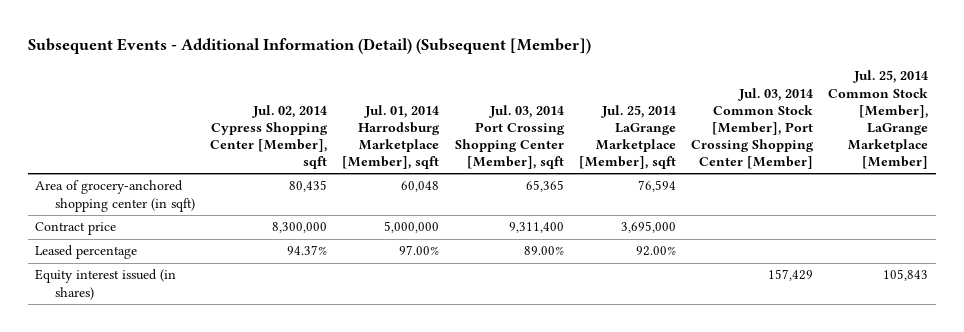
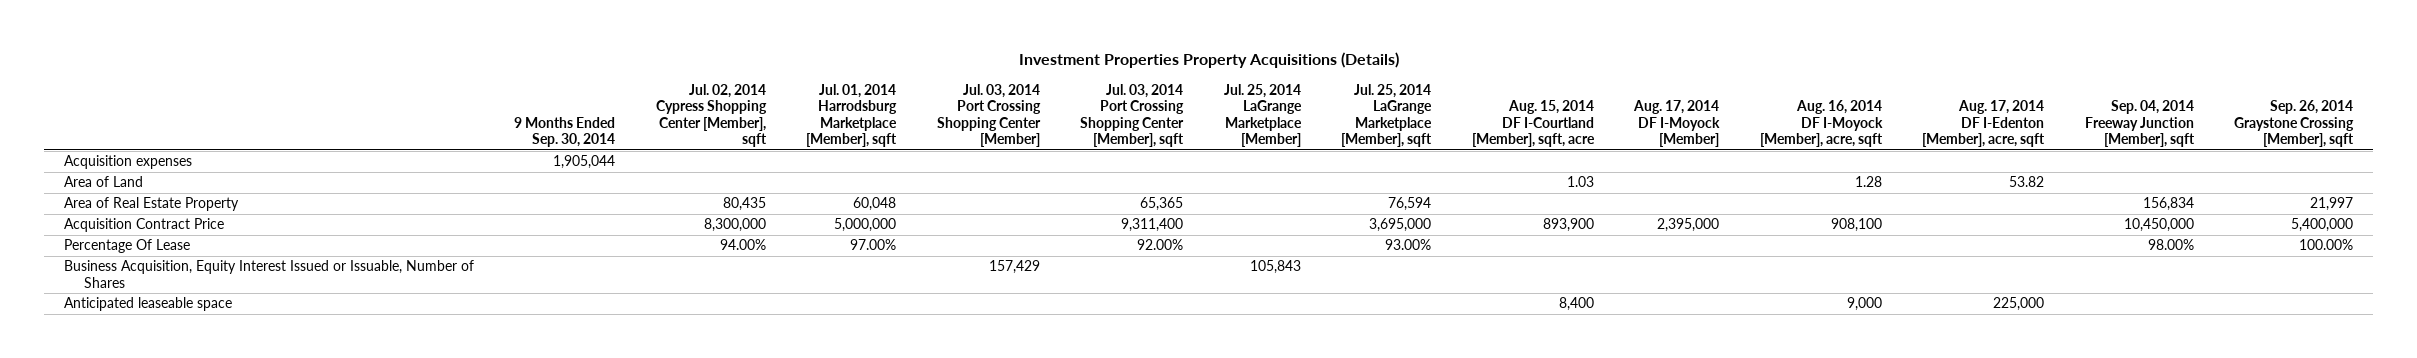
[27,37,591,54] Subsequent Events - Additional Information (Detail) (Subsequent [Member]) -> [1018,52,1399,69] Investment Properties Property Acquisitions (Details)
[691,87,815,169] Jul. 03, 2014 Common Stock [Member], Port Crossing Shopping Center [Member] -> none
[828,70,929,169] Jul. 25, 2014 Common Stock [Member], LaGrange Marketplace [Member] -> none
none -> [514,116,616,148] 9 Months Ended Sep. 30, 2014
none -> [936,83,1041,148] Jul. 03, 2014 Port Crossing Shopping Center [Member]
none -> [1223,83,1302,148] Jul. 25, 2014 LaGrange Marketplace [Member]
none -> [1471,100,1595,148] Aug. 15, 2014 DF I-Courtland [Member], sqft, acre
none -> [1633,100,1721,148] Aug. 17, 2014 DF I-Moyock [Member]
none -> [1759,100,1883,148] Aug. 16, 2014 DF I-Moyock [Member], acre, sqft
none -> [1922,100,2046,148] Aug. 17, 2014 DF I-Edenton [Member], acre, sqft
none -> [2084,100,2195,148] Sep. 04, 2014 Freeway Junction [Member], sqft
none -> [2234,100,2355,148] Sep. 26, 2014 Graystone Crossing [Member], sqft
none -> [63,155,192,170] Acquisition expenses
none -> [63,176,143,188] Area of Land
[35,180,195,212] Area of grocery-anchored shopping center (in sqft) -> [63,197,239,212] Area of Real Estate Property
[35,222,117,236] Contract price -> [63,218,224,233] Acquisition Contract Price
[35,245,138,260] Leased percentage -> [63,239,190,254] Percentage Of Lease
[287,245,328,256] 94.37% -> [719,239,766,251] 94.00%
[523,246,564,256] 89.00% -> [1137,239,1184,251] 92.00%
[635,246,676,257] 92.00% -> [1385,239,1432,251] 93.00%
[35,269,177,300] Equity interest issued (in shares) -> [63,260,474,288] Business Acquisition, Equity Interest Issued or Issuable, Number of Shares
none -> [63,297,232,312] Anticipated leaseable space

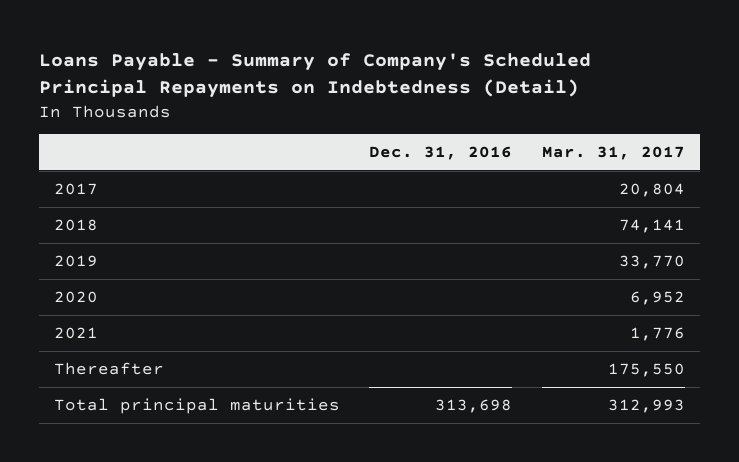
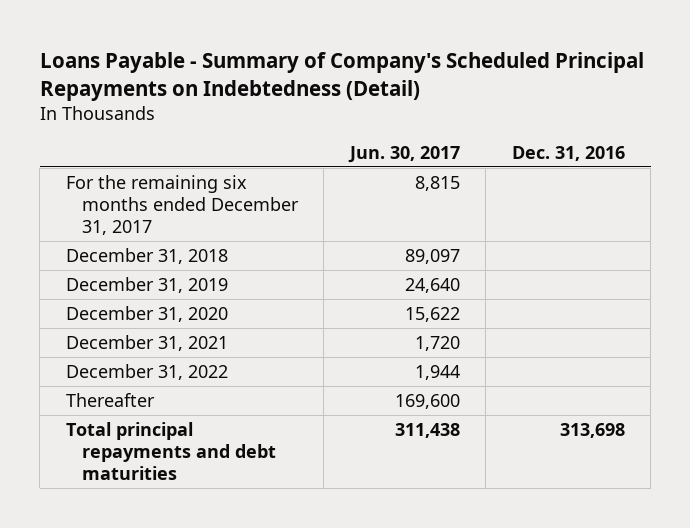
[541,146,685,161] Mar. 31, 2017 -> none
none -> [347,145,460,163] Jun. 30, 2017
none -> [65,174,299,236] For the remaining six months ended December 31, 2017
[53,182,98,195] 2017 -> [65,247,228,264] December 31, 2018
[53,218,98,231] 2018 -> [65,276,228,293] December 31, 2019
[53,254,98,267] 2019 -> [65,305,228,322] December 31, 2020
[53,290,98,303] 2020 -> [65,334,228,351] December 31, 2021
[53,326,98,339] 2021 -> [65,363,228,380] December 31, 2022
[53,397,340,414] Total principal maturities -> [65,421,276,481] Total principal repayments and debt maturities

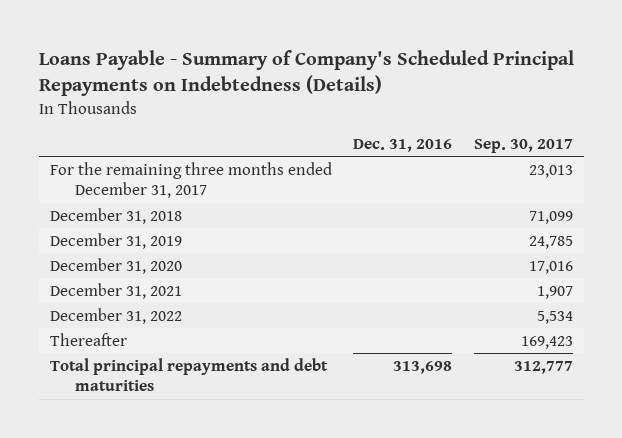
[39,51,644,101] Loans Payable - Summary of Company's Scheduled Principal Repayments on Indebtedness (Detail) -> [38,50,574,97] Loans Payable - Summary of Company's Scheduled Principal Repayments on Indebtedness (Details)
[347,145,460,163] Jun. 30, 2017 -> none
none -> [473,139,573,154] Sep. 30, 2017
[65,174,299,236] For the remaining six months ended December 31, 2017 -> [49,161,332,199] For the remaining three months ended December 31, 2017

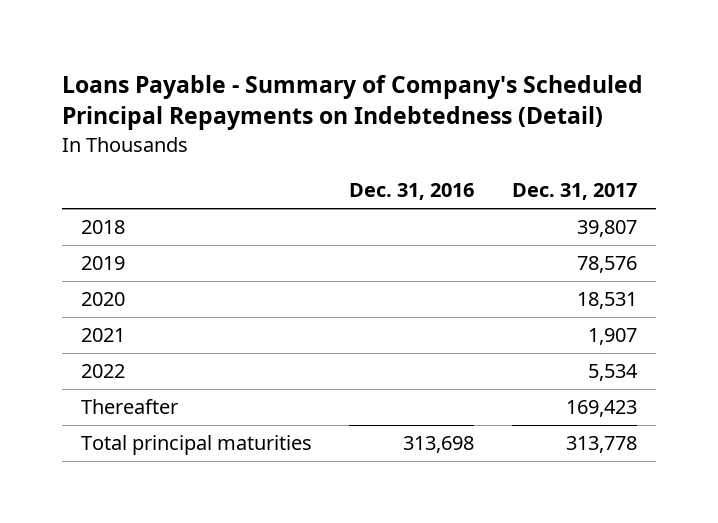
[38,50,574,97] Loans Payable - Summary of Company's Scheduled Principal Repayments on Indebtedness (Details) -> [61,75,643,131] Loans Payable - Summary of Company's Scheduled Principal Repayments on Indebtedness (Detail)
[473,139,573,154] Sep. 30, 2017 -> none
none -> [512,183,638,201] Dec. 31, 2017
[49,161,332,199] For the remaining three months ended December 31, 2017 -> none
[49,207,182,224] December 31, 2018 -> [80,220,125,235] 2018
[49,232,182,249] December 31, 2019 -> [80,256,125,271] 2019
[49,257,182,274] December 31, 2020 -> [80,292,125,307] 2020
[49,282,182,299] December 31, 2021 -> [80,328,125,343] 2021
[49,307,182,324] December 31, 2022 -> [80,364,125,379] 2022
[49,357,328,392] Total principal repayments and debt maturities -> [80,435,312,456] Total principal maturities

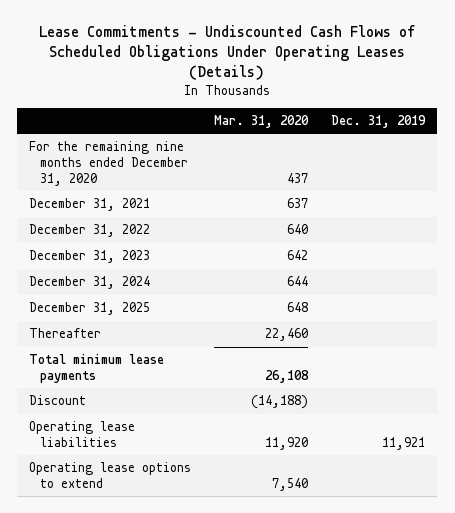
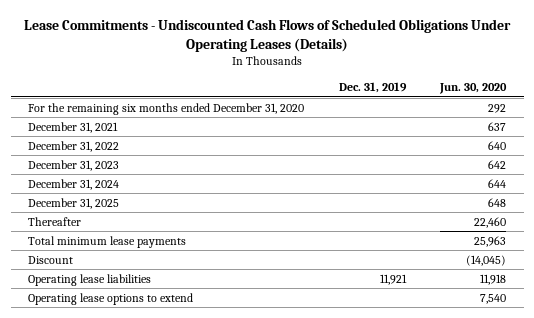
[214,114,310,128] Mar. 31, 2020 -> none
none -> [439,83,508,95] Jun. 30, 2020
[29,141,188,186] For the remaining nine months ended December 31, 2020 -> [27,102,304,115] For the remaining six months ended December 31, 2020

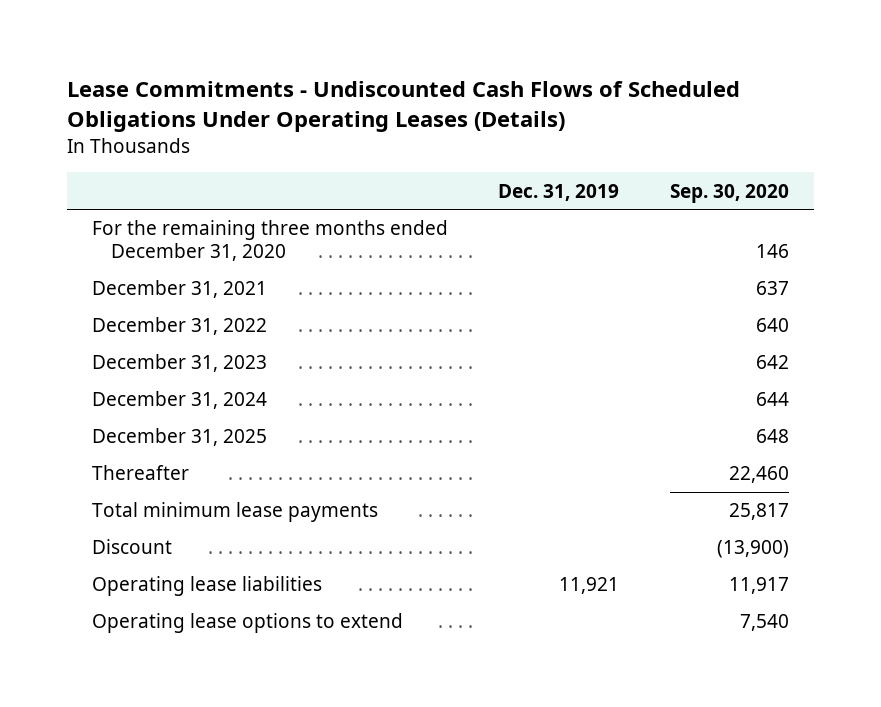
[439,83,508,95] Jun. 30, 2020 -> none
none -> [669,183,789,203] Sep. 30, 2020
[27,102,304,115] For the remaining six months ended December 31, 2020 -> [92,220,449,262] For the remaining three months ended December 31, 2020

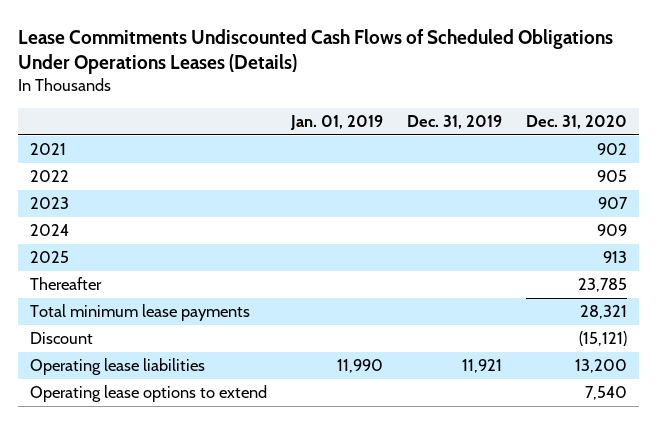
[67,81,741,132] Lease Commitments - Undiscounted Cash Flows of Scheduled Obligations Under Operating Leases (Details) -> [17,28,613,75] Lease Commitments Undiscounted Cash Flows of Scheduled Obligations Under Operations Leases (Details)
[669,183,789,203] Sep. 30, 2020 -> none
none -> [290,114,384,130] Jan. 01, 2019
none -> [526,114,628,129] Dec. 31, 2020
[92,220,449,262] For the remaining three months ended December 31, 2020 -> none
[92,280,268,299] December 31, 2021 -> [30,143,67,156] 2021
[92,317,268,336] December 31, 2022 -> [30,170,70,183] 2022
[92,354,268,373] December 31, 2023 -> [30,197,70,210] 2023
[92,391,268,410] December 31, 2024 -> [30,224,70,237] 2024
[92,428,268,447] December 31, 2025 -> [30,251,70,264] 2025

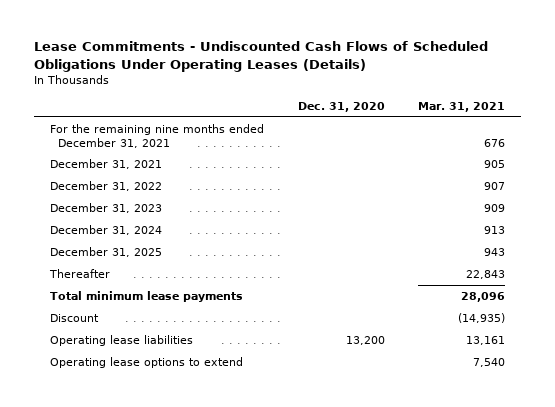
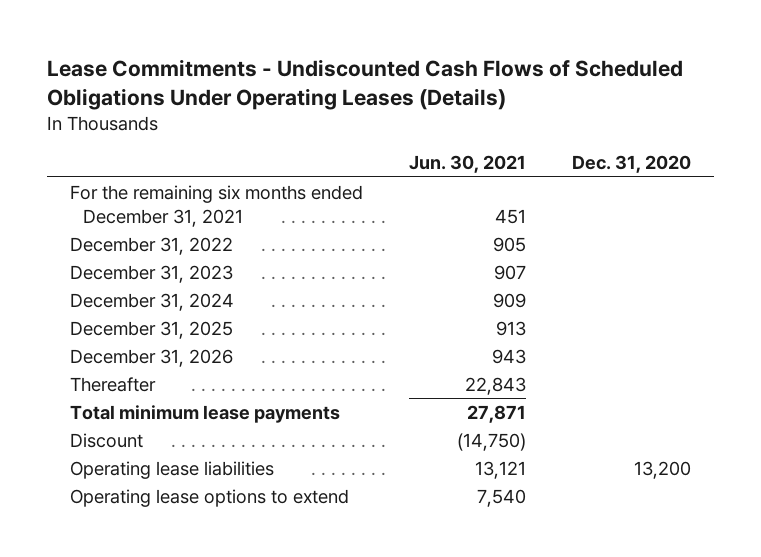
[417,102,505,113] Mar. 31, 2021 -> none
none -> [408,155,526,174] Jun. 30, 2021
[50,158,163,169] December 31, 2021 -> none
[50,123,265,148] For the remaining nine months ended December 31, 2021 -> [69,184,363,227] For the remaining six months ended December 31, 2021
none -> [69,348,233,367] December 31, 2026

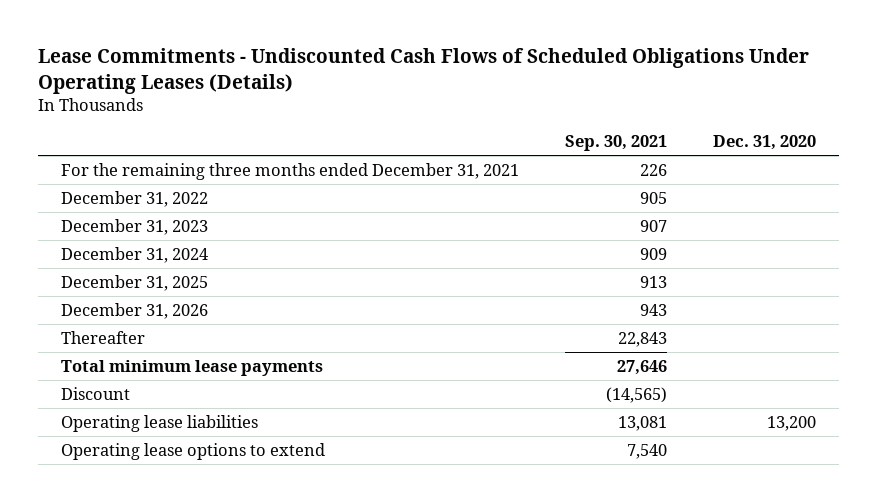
[408,155,526,174] Jun. 30, 2021 -> none
none -> [564,135,667,152] Sep. 30, 2021
[69,184,363,227] For the remaining six months ended December 31, 2021 -> [60,162,519,180] For the remaining three months ended December 31, 2021

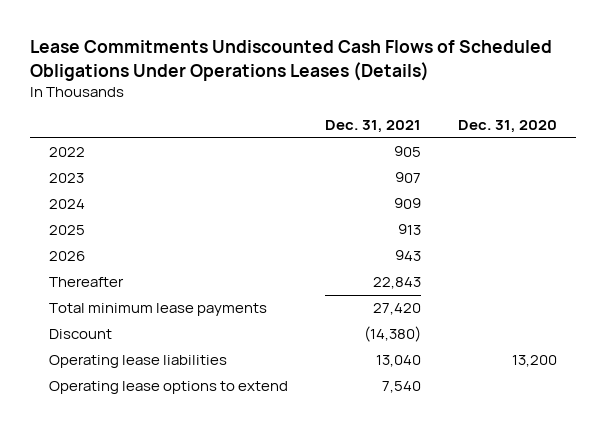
[37,48,809,94] Lease Commitments - Undiscounted Cash Flows of Scheduled Obligations Under Operating Leases (Details) -> [30,40,553,81] Lease Commitments Undiscounted Cash Flows of Scheduled Obligations Under Operations Leases (Details)
[564,135,667,152] Sep. 30, 2021 -> none
none -> [325,120,422,134] Dec. 31, 2021
[60,162,519,180] For the remaining three months ended December 31, 2021 -> none
[60,190,208,207] December 31, 2022 -> [48,147,85,158] 2022
[60,218,208,235] December 31, 2023 -> [48,173,84,184] 2023
[60,246,208,263] December 31, 2024 -> [48,199,85,210] 2024
[60,274,208,291] December 31, 2025 -> [48,225,85,236] 2025
[60,302,208,319] December 31, 2026 -> [48,251,85,262] 2026

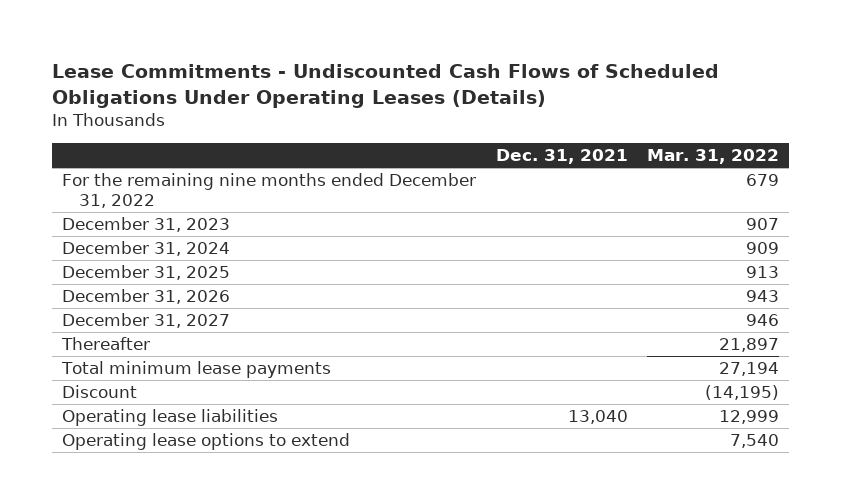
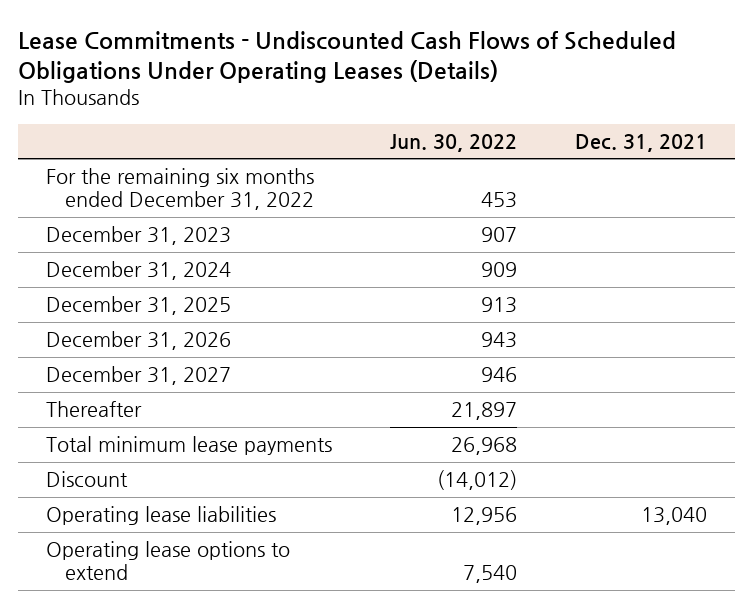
[647,149,780,165] Mar. 31, 2022 -> none
none -> [389,133,517,152] Jun. 30, 2022
[61,173,476,208] For the remaining nine months ended December 31, 2022 -> [46,168,315,211] For the remaining six months ended December 31, 2022

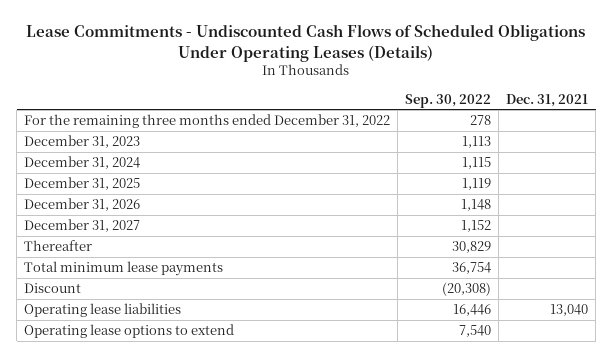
[389,133,517,152] Jun. 30, 2022 -> none
none -> [405,93,492,108] Sep. 30, 2022
[46,168,315,211] For the remaining six months ended December 31, 2022 -> [24,114,391,129] For the remaining three months ended December 31, 2022

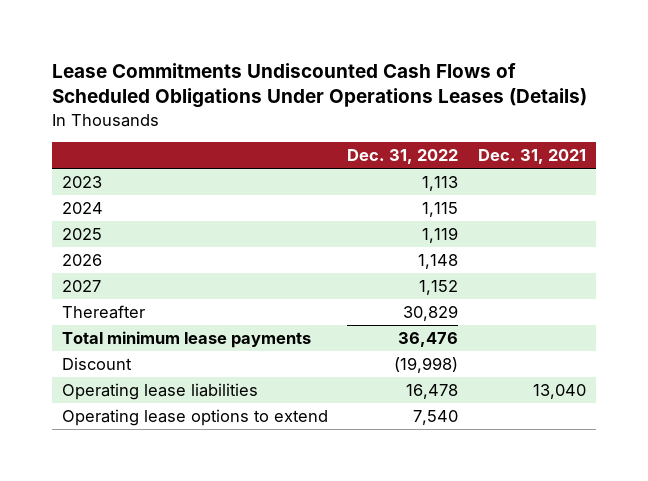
[26,24,586,62] Lease Commitments - Undiscounted Cash Flows of Scheduled Obligations Under Operating Leases (Details) -> [51,62,587,109] Lease Commitments Undiscounted Cash Flows of Scheduled Obligations Under Operations Leases (Details)
[405,93,492,108] Sep. 30, 2022 -> none
none -> [347,149,459,165] Dec. 31, 2022
[24,114,391,129] For the remaining three months ended December 31, 2022 -> none
[24,135,141,149] December 31, 2023 -> [61,176,102,189] 2023
[24,156,141,170] December 31, 2024 -> [61,202,103,215] 2024
[24,177,141,191] December 31, 2025 -> [61,228,102,241] 2025
[24,198,141,212] December 31, 2026 -> [61,254,102,267] 2026
[24,219,141,233] December 31, 2027 -> [61,280,101,293] 2027

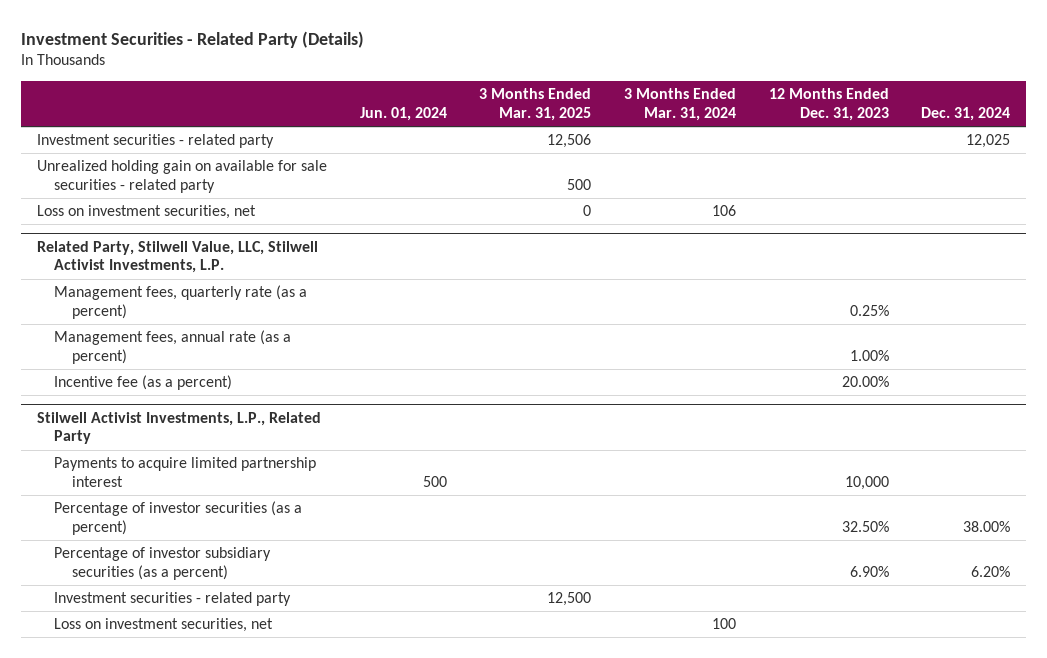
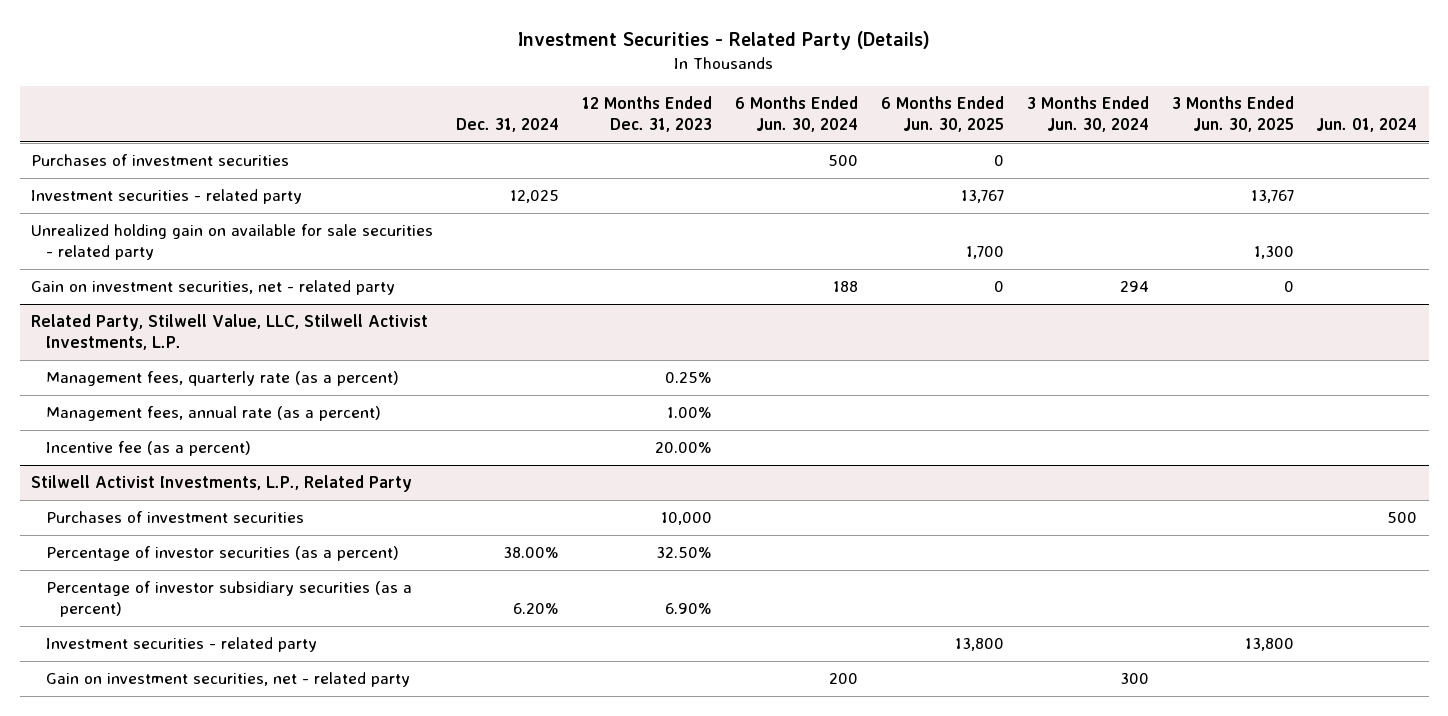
[479,88,592,121] 3 Months Ended Mar. 31, 2025 -> none
[623,88,736,121] 3 Months Ended Mar. 31, 2024 -> none
none -> [734,95,858,133] 6 Months Ended Jun. 30, 2024
none -> [880,95,1004,133] 6 Months Ended Jun. 30, 2025
none -> [1026,95,1149,133] 3 Months Ended Jun. 30, 2024
none -> [1171,95,1294,133] 3 Months Ended Jun. 30, 2025
none -> [30,154,289,167] Purchases of investment securities
[37,205,257,220] Loss on investment securities, net -> [30,280,395,296] Gain on investment securities, net - related party
[54,457,317,487] Payments to acquire limited partnership interest -> [45,511,304,524] Purchases of investment securities
[54,618,274,633] Loss on investment securities, net -> [45,672,410,688] Gain on investment securities, net - related party

